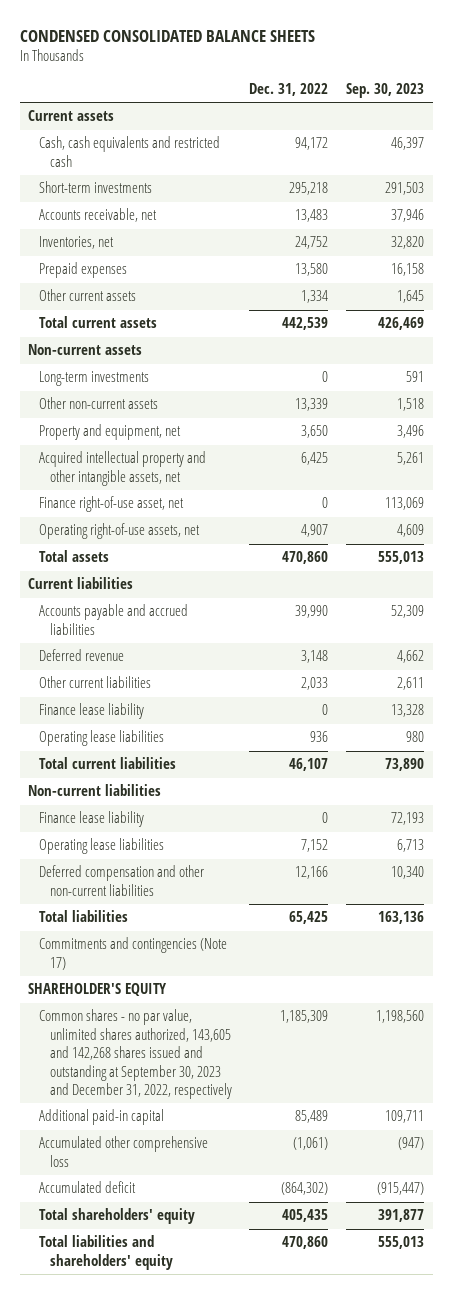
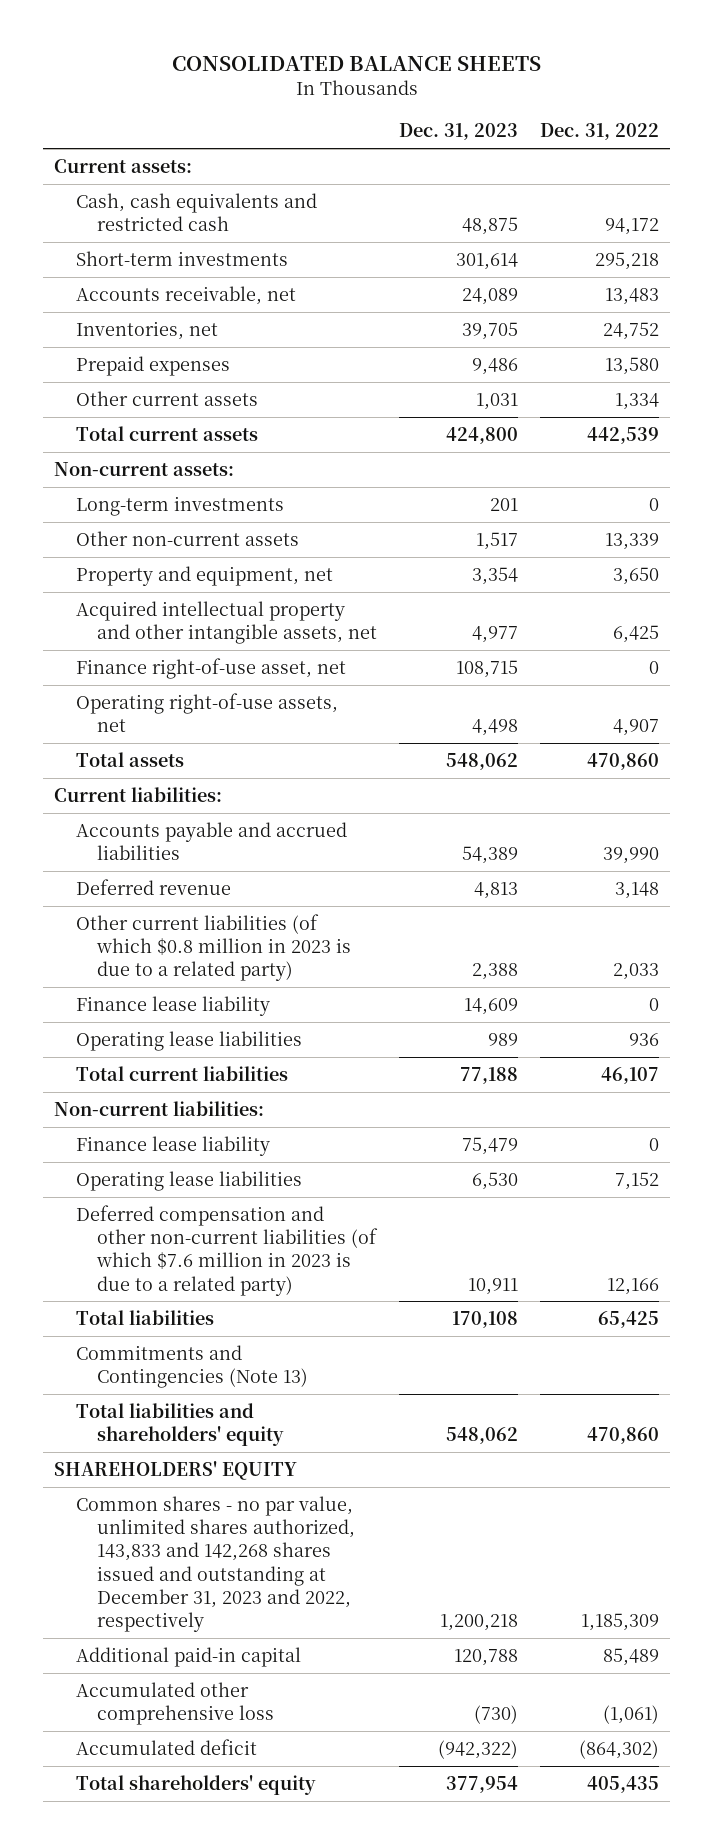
[19,29,315,42] CONDENSED CONSOLIDATED BALANCE SHEETS -> [171,56,541,72] CONSOLIDATED BALANCE SHEETS
[345,83,424,99] Sep. 30, 2023 -> none
none -> [398,123,518,141] Dec. 31, 2023
[28,110,115,122] Current assets -> [54,158,193,173] Current assets:
[28,344,143,356] Non-current assets -> [54,461,235,476] Non-current assets:
[28,577,134,590] Current liabilities -> [54,786,223,802] Current liabilities:
[39,676,152,689] Other current liabilities -> [75,913,351,982] Other current liabilities (of which $0.8 million in 2023 is due to a related party)
[28,784,162,797] Non-current liabilities -> [54,1100,265,1116] Non-current liabilities:
[39,865,205,896] Deferred compensation and other non-current liabilities -> [75,1204,378,1296] Deferred compensation and other non-current liabilities (of which $7.6 million in 2023 is due to a related party)
[39,937,228,970] Commitments and contingencies (Note 17) -> [75,1344,308,1389] Commitments and Contingencies (Note 13)
[39,1235,174,1270] Total liabilities and shareholders' equity -> [75,1402,284,1447] Total liabilities and shareholders' equity
[28,983,168,997] SHAREHOLDER'S EQUITY -> [54,1460,298,1480] SHAREHOLDERS' EQUITY
[39,1009,233,1099] Common shares - no par value, unlimited shares authorized, 143,605 and 142,268 shares issued and outstanding at September 30, 2023 and December 31, 2022, respectively -> [75,1495,355,1632] Common shares - no par value, unlimited shares authorized, 143,833 and 142,268 shares issued and outstanding at December 31, 2023 and 2022, respectively

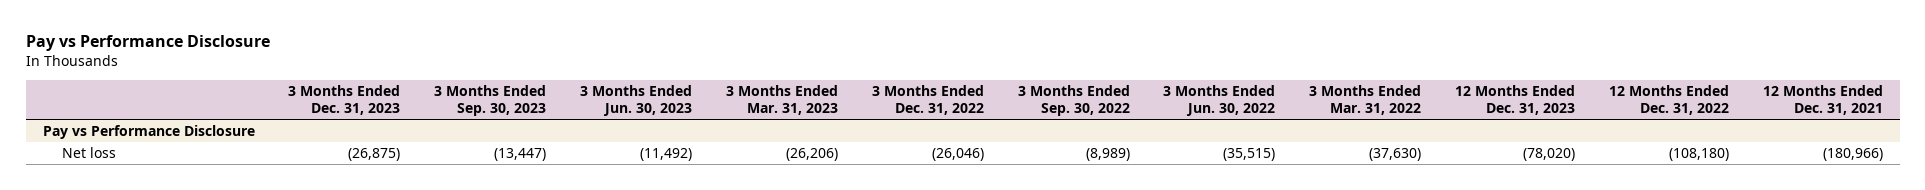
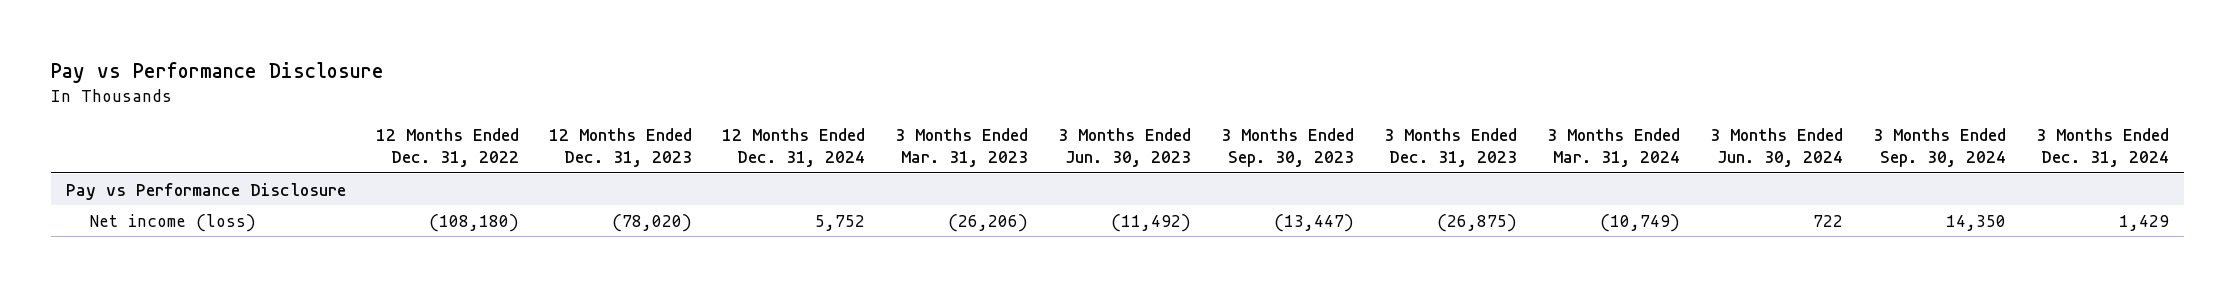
[871,85,984,116] 3 Months Ended Dec. 31, 2022 -> none
[1017,85,1130,117] 3 Months Ended Sep. 30, 2022 -> none
[1163,85,1276,117] 3 Months Ended Jun. 30, 2022 -> none
[1309,85,1422,116] 3 Months Ended Mar. 31, 2022 -> none
[1762,85,1883,116] 12 Months Ended Dec. 31, 2021 -> none
none -> [721,128,865,168] 12 Months Ended Dec. 31, 2024
none -> [1546,128,1680,168] 3 Months Ended Mar. 31, 2024
none -> [1710,128,1844,168] 3 Months Ended Jun. 30, 2024
none -> [1873,128,2007,168] 3 Months Ended Sep. 30, 2024
none -> [2036,128,2170,168] 3 Months Ended Dec. 31, 2024
[62,147,117,159] Net loss -> [89,213,256,232] Net income (loss)

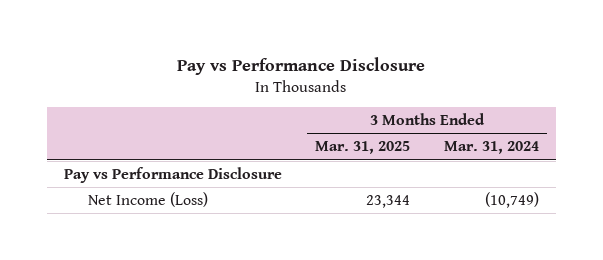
[375,128,519,168] 12 Months Ended Dec. 31, 2022 -> none
[548,128,692,168] 12 Months Ended Dec. 31, 2023 -> none
[721,128,865,168] 12 Months Ended Dec. 31, 2024 -> none
[894,128,1028,168] 3 Months Ended Mar. 31, 2023 -> none
[1057,128,1191,168] 3 Months Ended Jun. 30, 2023 -> none
[1220,128,1354,168] 3 Months Ended Sep. 30, 2023 -> none
[1383,128,1517,168] 3 Months Ended Dec. 31, 2023 -> none
[1710,128,1844,168] 3 Months Ended Jun. 30, 2024 -> none
[1873,128,2007,168] 3 Months Ended Sep. 30, 2024 -> none
[2036,128,2170,168] 3 Months Ended Dec. 31, 2024 -> none
none -> [315,141,411,155] Mar. 31, 2025
[89,213,256,232] Net income (loss) -> [88,191,209,207] Net Income (Loss)

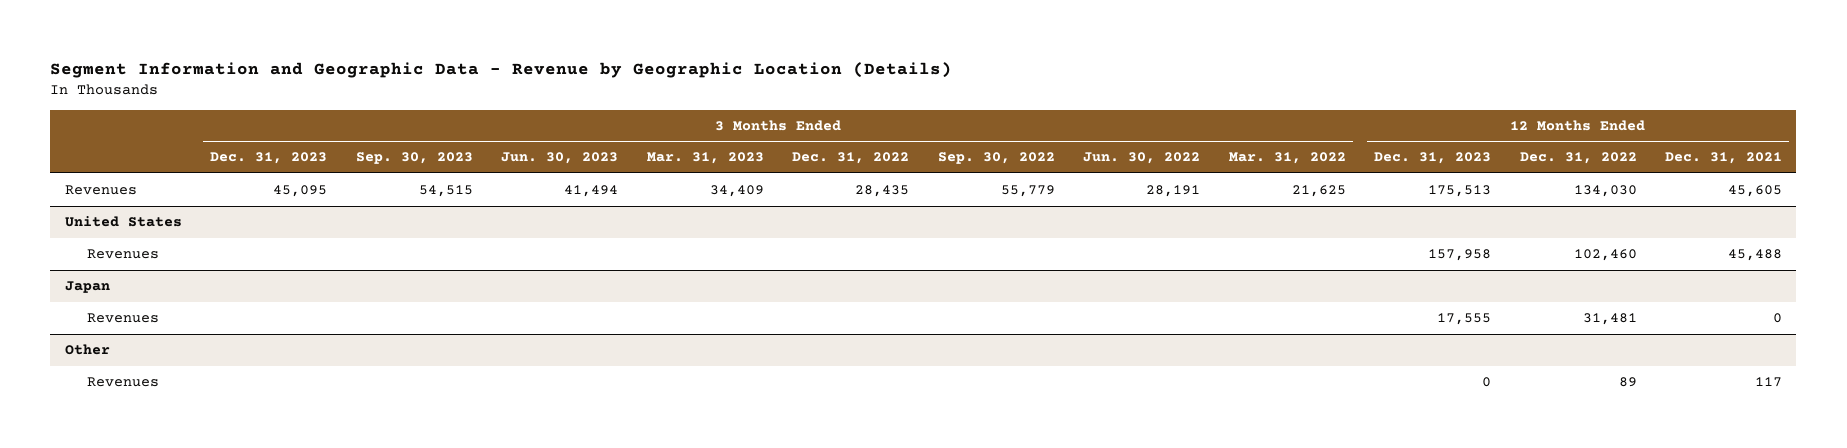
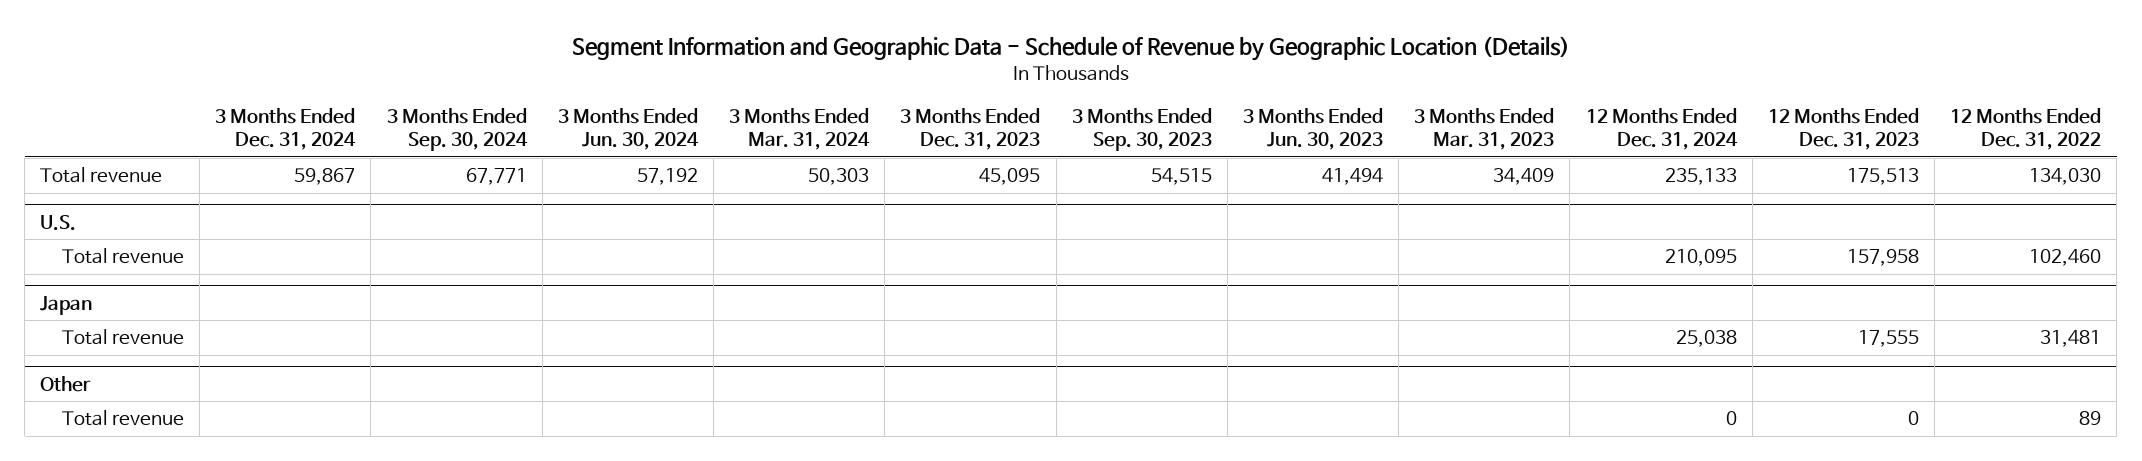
[50,61,953,78] Segment Information and Geographic Data - Revenue by Geographic Location (Details) -> [571,36,1570,62] Segment Information and Geographic Data - Schedule of Revenue by Geographic Location (Details)
[792,152,910,165] Dec. 31, 2022 -> none
[937,152,1055,165] Sep. 30, 2022 -> none
[1083,152,1201,165] Jun. 30, 2022 -> none
[1228,152,1346,165] Mar. 31, 2022 -> none
[1665,152,1783,165] Dec. 31, 2021 -> none
none -> [215,108,357,150] 3 Months Ended Dec. 31, 2024
none -> [386,108,528,151] 3 Months Ended Sep. 30, 2024
none -> [557,108,699,150] 3 Months Ended Jun. 30, 2024
none -> [729,108,871,150] 3 Months Ended Mar. 31, 2024
none -> [1585,108,1738,150] 12 Months Ended Dec. 31, 2024
[64,185,137,196] Revenues -> [40,167,163,184] Total revenue
[64,216,182,228] United States -> [40,214,77,231] U.S.
[87,249,160,260] Revenues -> [61,248,184,265] Total revenue
[87,313,160,324] Revenues -> [61,329,184,346] Total revenue
[87,377,160,388] Revenues -> [61,410,184,427] Total revenue

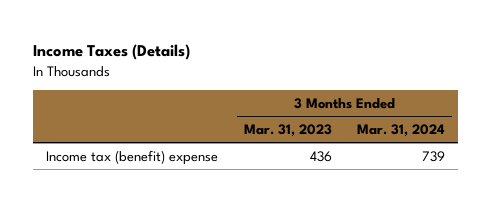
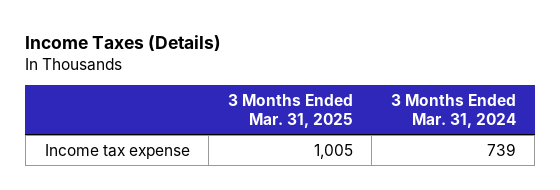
[243,123,332,137] Mar. 31, 2023 -> none
none -> [227,93,353,128] 3 Months Ended Mar. 31, 2025
[46,149,219,165] Income tax (benefit) expense -> [44,143,190,159] Income tax expense

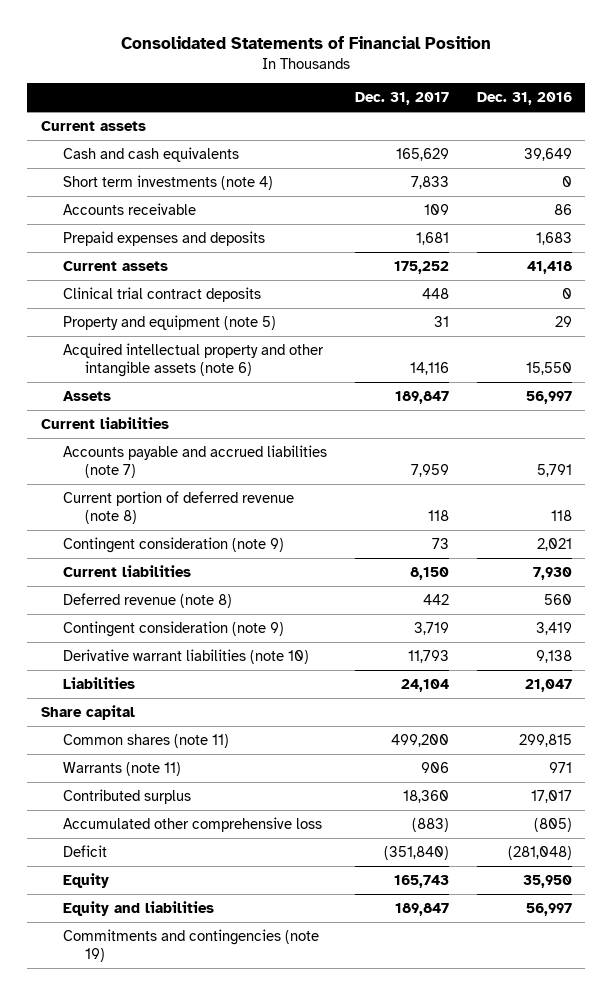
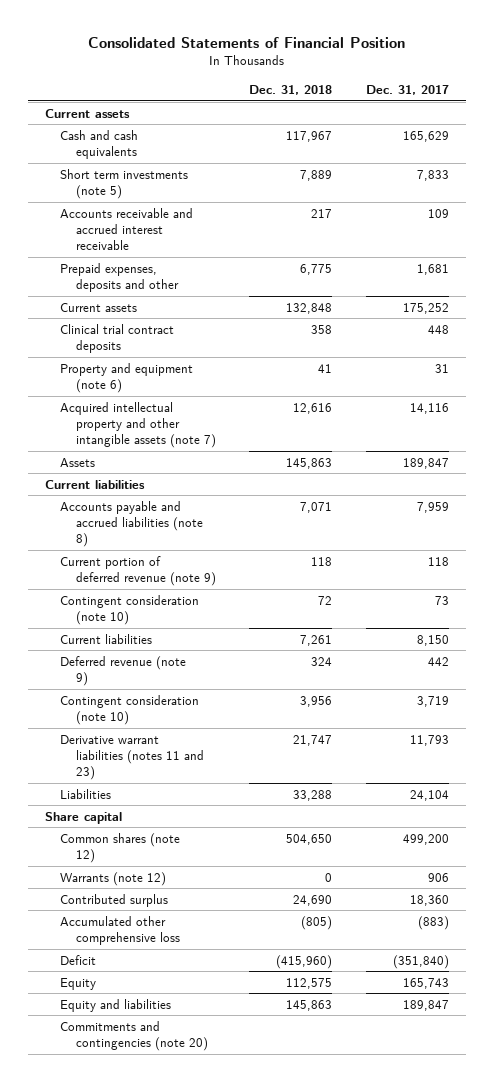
[476,92,572,106] Dec. 31, 2016 -> none
none -> [249,84,333,95] Dec. 31, 2018
[63,174,274,190] Short term investments (note 4) -> [60,168,189,199] Short term investments (note 5)
[63,202,197,215] Accounts receivable -> [60,207,194,251] Accounts receivable and accrued interest receivable
[63,230,266,246] Prepaid expenses and deposits -> [60,262,179,292] Prepaid expenses, deposits and other
[63,314,277,330] Property and equipment (note 5) -> [60,362,194,393] Property and equipment (note 6)
[63,342,325,378] Acquired intellectual property and other intangible assets (note 6) -> [60,401,216,449] Acquired intellectual property and other intangible assets (note 7)
[63,444,328,479] Accounts payable and accrued liabilities (note 7) -> [60,500,203,548] Accounts payable and accrued liabilities (note 8)
[63,490,295,525] Current portion of deferred revenue (note 8) -> [60,555,216,586] Current portion of deferred revenue (note 9)
[63,536,285,553] Contingent consideration (note 9) -> [60,594,200,625] Contingent consideration (note 10)
[63,592,233,608] Deferred revenue (note 8) -> [60,655,187,686] Deferred revenue (note 9)
[63,620,285,637] Contingent consideration (note 9) -> [60,694,200,725] Contingent consideration (note 10)
[63,648,310,664] Derivative warrant liabilities (note 10) -> [60,734,204,781] Derivative warrant liabilities (notes 11 and 23)
[63,733,230,748] Common shares (note 11) -> [60,832,181,863] Common shares (note 12)
[63,761,182,776] Warrants (note 11) -> [60,871,167,886] Warrants (note 12)
[63,928,320,963] Commitments and contingencies (note 19) -> [60,1020,208,1051] Commitments and contingencies (note 20)

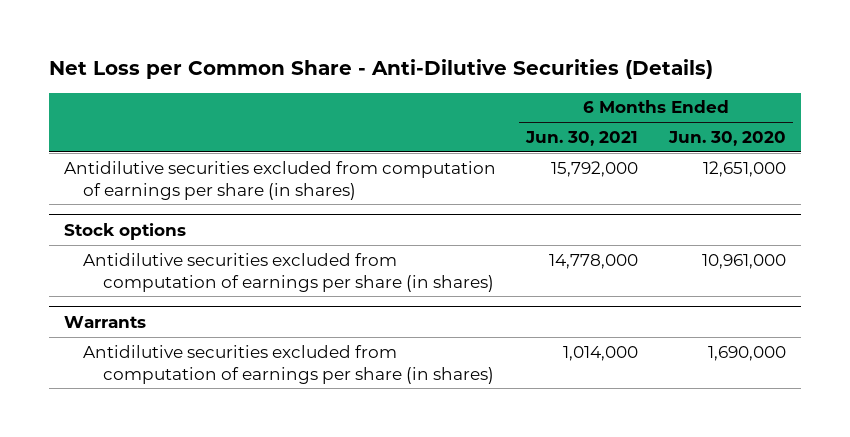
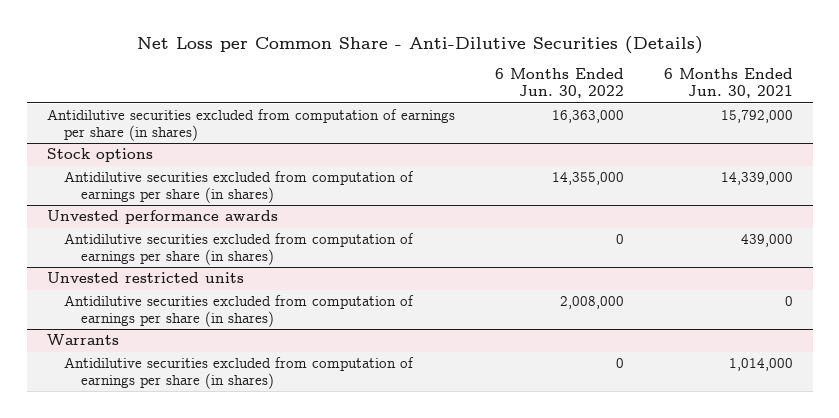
[667,131,786,147] Jun. 30, 2020 -> none
none -> [494,68,624,99] 6 Months Ended Jun. 30, 2022
[549,253,639,269] 14,778,000 -> [720,172,793,186] 14,339,000
none -> [46,210,278,225] Unvested performance awards
none -> [63,233,414,266] Antidilutive securities excluded from computation of earnings per share (in shares)
none -> [46,272,244,284] Unvested restricted units
none -> [63,295,414,328] Antidilutive securities excluded from computation of earnings per share (in shares)

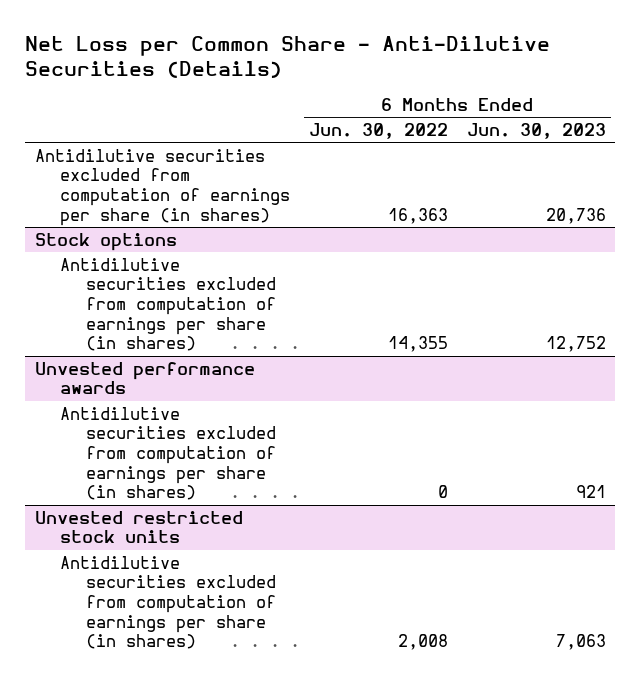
[663,68,793,99] 6 Months Ended Jun. 30, 2021 -> none
none -> [466,123,606,140] Jun. 30, 2023
[551,110,624,124] 16,363,000 -> [388,207,449,224] 16,363
[551,172,624,186] 14,355,000 -> [388,336,449,353] 14,355
[46,334,119,347] Warrants -> none
[63,357,414,390] Antidilutive securities excluded from computation of earnings per share (in shares) -> none
[46,272,244,284] Unvested restricted units -> [34,510,243,544] Unvested restricted stock units
[559,296,624,310] 2,008,000 -> [398,634,449,651] 2,008

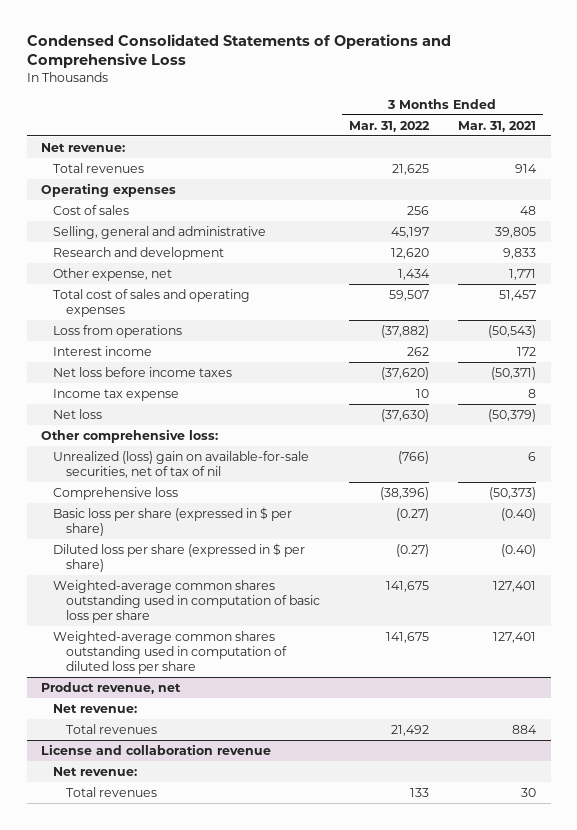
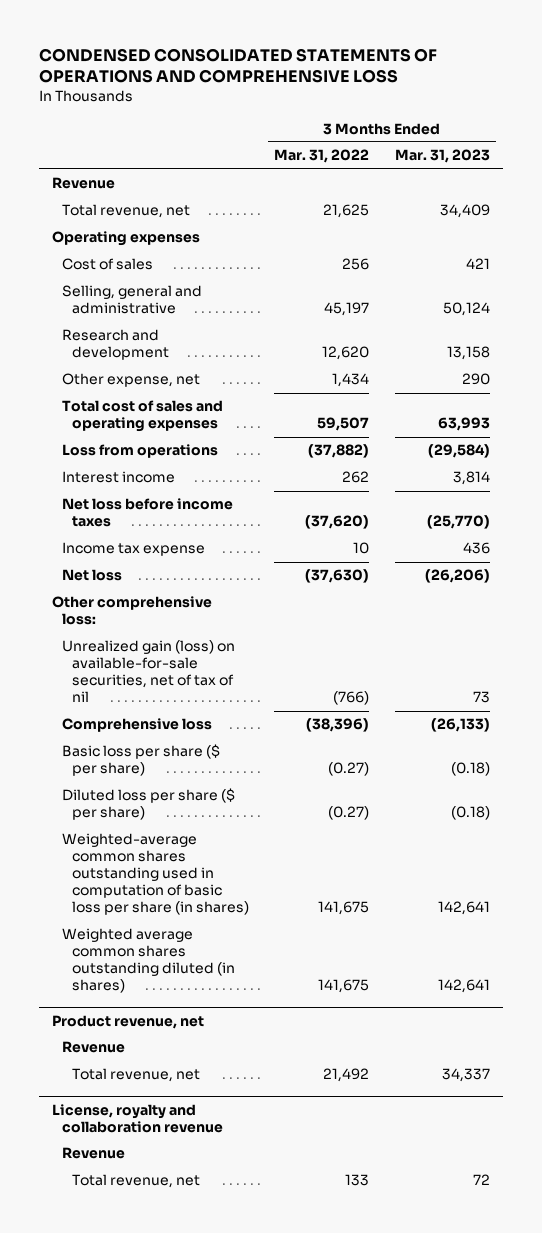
[26,33,451,69] Condensed Consolidated Statements of Operations and Comprehensive Loss -> [38,47,437,84] CONDENSED CONSOLIDATED STATEMENTS OF OPERATIONS AND COMPREHENSIVE LOSS
[458,120,537,132] Mar. 31, 2021 -> none
none -> [394,149,490,164] Mar. 31, 2023
[41,142,126,152] Net revenue: -> [51,177,115,190] Revenue
[53,162,145,173] Total revenues -> [61,204,190,219] Total revenue, net
[53,450,310,479] Unrealized (loss) gain on available-for-sale securities, net of tax of nil -> [61,640,235,703] Unrealized gain (loss) on available-for-sale securities, net of tax of nil
[53,506,293,537] Basic loss per share (expressed in $ per share) -> [61,744,220,777] Basic loss per share ($ per share)
[53,542,306,573] Diluted loss per share (expressed in $ per share) -> [61,788,235,821] Diluted loss per share ($ per share)
[53,579,320,624] Weighted-average common shares outstanding used in computation of basic loss per share -> [61,833,249,916] Weighted-average common shares outstanding used in computation of basic loss per share (in shares)
[53,630,287,675] Weighted-average common shares outstanding used in computation of diluted loss per share -> [61,928,235,994] Weighted average common shares outstanding diluted (in shares)
[53,703,138,713] Net revenue: -> [61,1041,125,1054] Revenue
[65,723,157,734] Total revenues -> [71,1068,200,1083] Total revenue, net
[41,743,272,755] License and collaboration revenue -> [51,1103,223,1133] License, royalty and collaboration revenue
[53,766,138,776] Net revenue: -> [61,1147,125,1160] Revenue
[65,786,157,797] Total revenues -> [71,1174,200,1189] Total revenue, net

